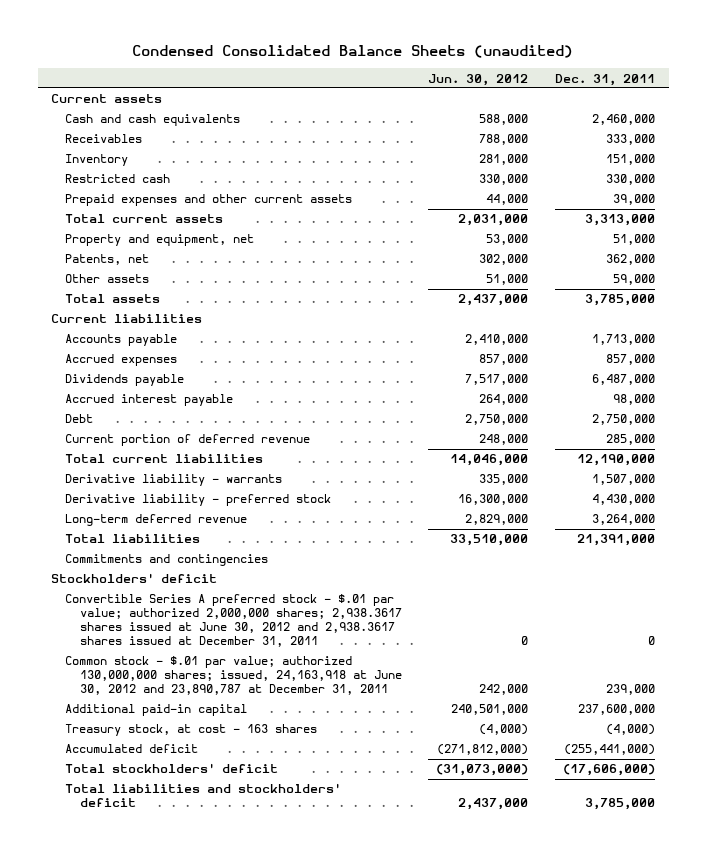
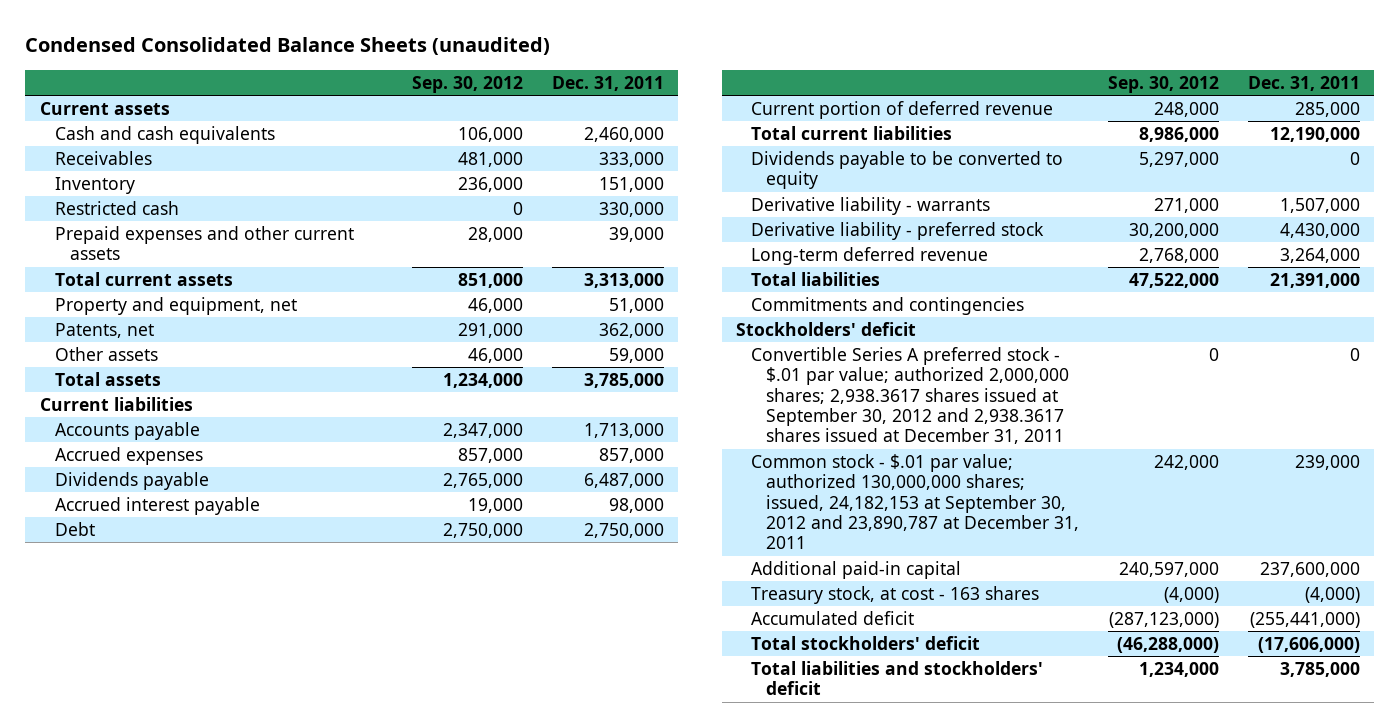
[428,73,529,86] Jun. 30, 2012 -> none
none -> [411,75,523,93] Sep. 30, 2012
none -> [750,150,1063,190] Dividends payable to be converted to equity
[65,594,402,648] Convertible Series A preferred stock - $.01 par value; authorized 2,000,000 shares; 2,938.3617 shares issued at June 30, 2012 and 2,938.3617 shares issued at December 31, 2011 -> [750,346,1069,445] Convertible Series A preferred stock - $.01 par value; authorized 2,000,000 shares; 2,938.3617 shares issued at September 30, 2012 and 2,938.3617 shares issued at December 31, 2011
[65,656,402,696] Common stock - $.01 par value; authorized 130,000,000 shares; issued, 24,163,918 at June 30, 2012 and 23,890,787 at December 31, 2011 -> [750,453,1079,550] Common stock - $.01 par value; authorized 130,000,000 shares; issued, 24,182,153 at September 30, 2012 and 23,890,787 at December 31, 2011

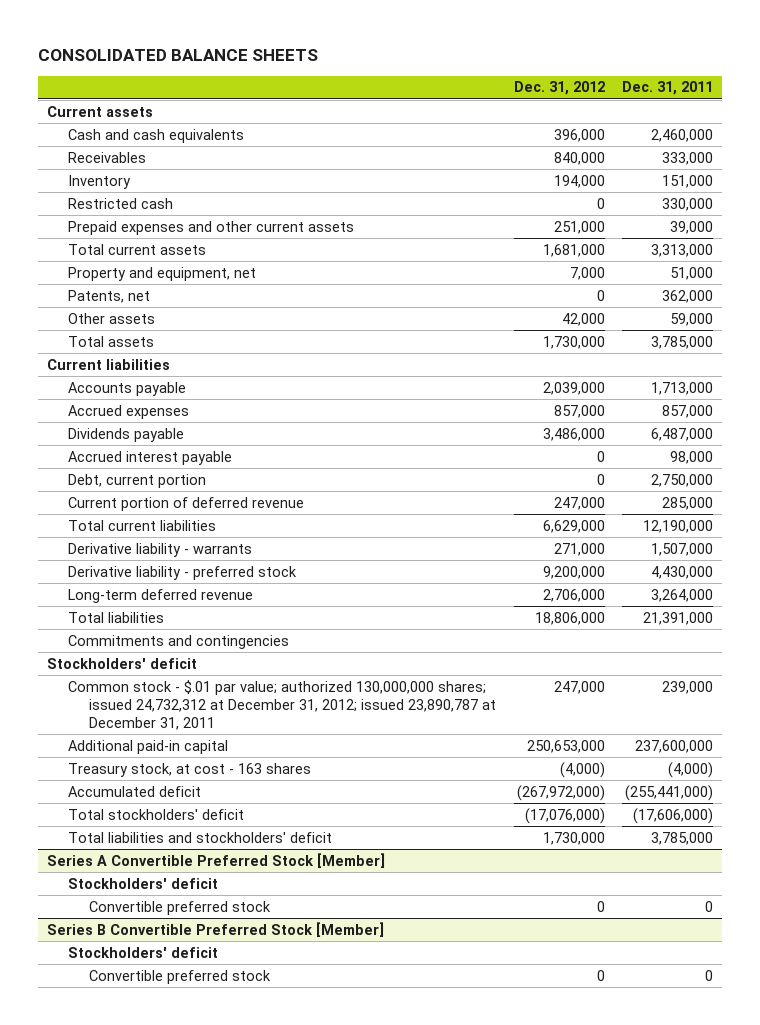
[25,37,551,56] Condensed Consolidated Balance Sheets (unaudited) -> [38,49,319,62] CONSOLIDATED BALANCE SHEETS
[411,75,523,93] Sep. 30, 2012 -> none
none -> [513,81,605,96] Dec. 31, 2012
[54,521,95,536] Debt -> [68,473,207,488] Debt, current portion
[750,150,1063,190] Dividends payable to be converted to equity -> none
[750,346,1069,445] Convertible Series A preferred stock - $.01 par value; authorized 2,000,000 shares; 2,938.3617 shares issued at September 30, 2012 and 2,938.3617 shares issued at December 31, 2011 -> none
[750,453,1079,550] Common stock - $.01 par value; authorized 130,000,000 shares; issued, 24,182,153 at September 30, 2012 and 23,890,787 at December 31, 2011 -> [68,679,497,730] Common stock - $.01 par value; authorized 130,000,000 shares; issued 24,732,312 at December 31, 2012; issued 23,890,787 at December 31, 2011
none -> [47,852,386,868] Series A Convertible Preferred Stock [Member]
none -> [68,877,219,889] Stockholders' deficit
none -> [89,900,272,915] Convertible preferred stock
none -> [47,921,385,937] Series B Convertible Preferred Stock [Member]
none -> [68,946,219,958] Stockholders' deficit
none -> [89,969,272,984] Convertible preferred stock

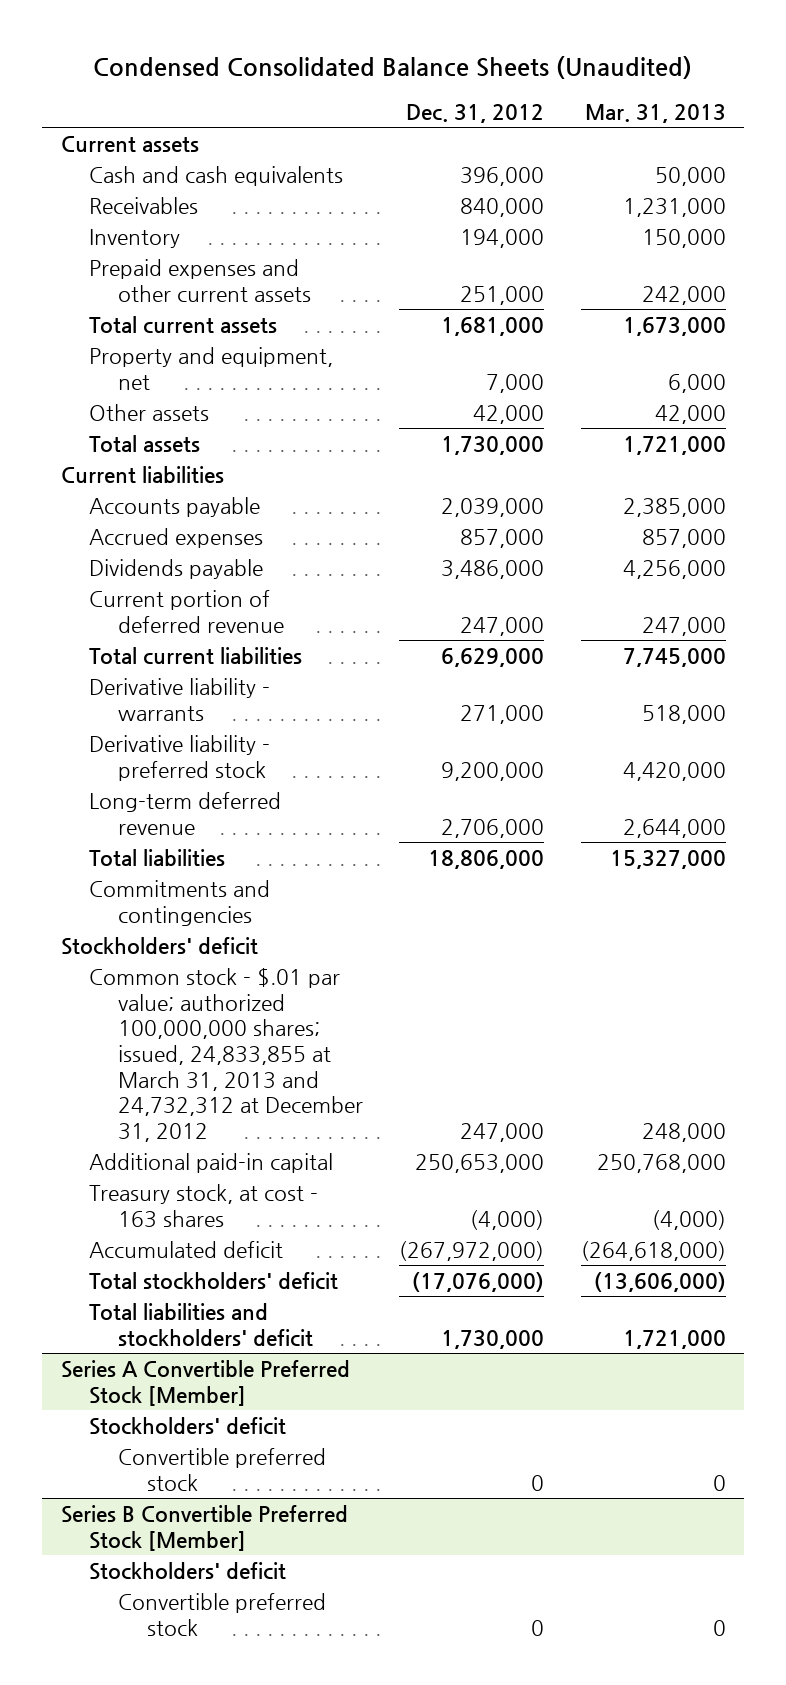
[38,49,319,62] CONSOLIDATED BALANCE SHEETS -> [93,56,693,80] Condensed Consolidated Balance Sheets (Unaudited)
[622,81,714,96] Dec. 31, 2011 -> none
none -> [584,103,726,123] Mar. 31, 2013
[68,197,174,209] Restricted cash -> none
[68,289,151,303] Patents, net -> none
[68,450,233,465] Accrued interest payable -> none
[68,473,207,488] Debt, current portion -> none
[68,679,497,730] Common stock - $.01 par value; authorized 130,000,000 shares; issued 24,732,312 at December 31, 2012; issued 23,890,787 at December 31, 2011 -> [89,967,363,1143] Common stock - $.01 par value; authorized 100,000,000 shares; issued, 24,833,855 at March 31, 2013 and 24,732,312 at December 31, 2012

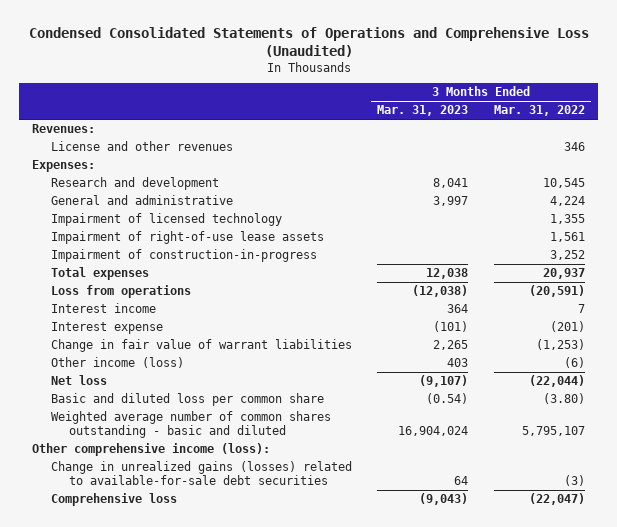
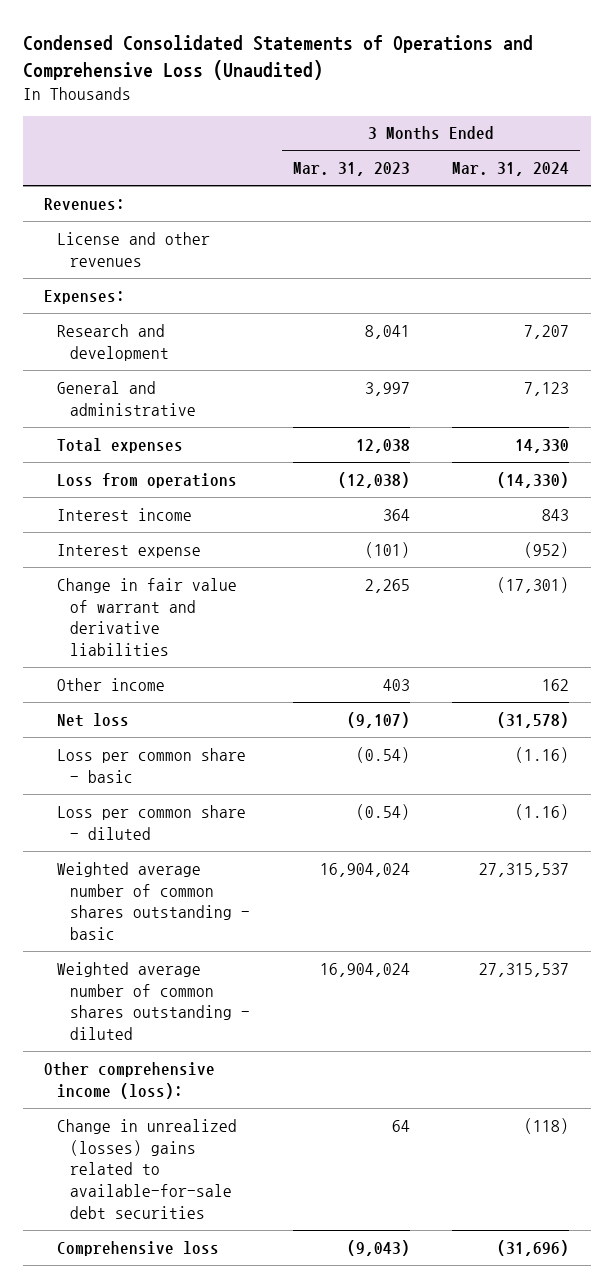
[494,105,586,117] Mar. 31, 2022 -> none
none -> [452,162,570,177] Mar. 31, 2024
[50,213,282,227] Impairment of licensed technology -> none
[50,231,324,245] Impairment of right-of-use lease assets -> none
[50,249,317,263] Impairment of construction-in-progress -> none
[50,339,352,353] Change in fair value of warrant liabilities -> [57,577,238,656] Change in fair value of warrant and derivative liabilities
[50,357,184,369] Other income (loss) -> [57,677,166,691] Other income
[50,393,324,407] Basic and diluted loss per common share -> [57,747,247,783] Loss per common share - basic
none -> [57,804,247,840] Loss per common share - diluted
[50,411,331,439] Weighted average number of common shares outstanding - basic and diluted -> [57,861,251,940] Weighted average number of common shares outstanding - basic
none -> [57,961,251,1040] Weighted average number of common shares outstanding - diluted
[50,461,352,486] Change in unrealized gains (losses) related to available-for-sale debt securities -> [57,1118,238,1219] Change in unrealized (losses) gains related to available-for-sale debt securities

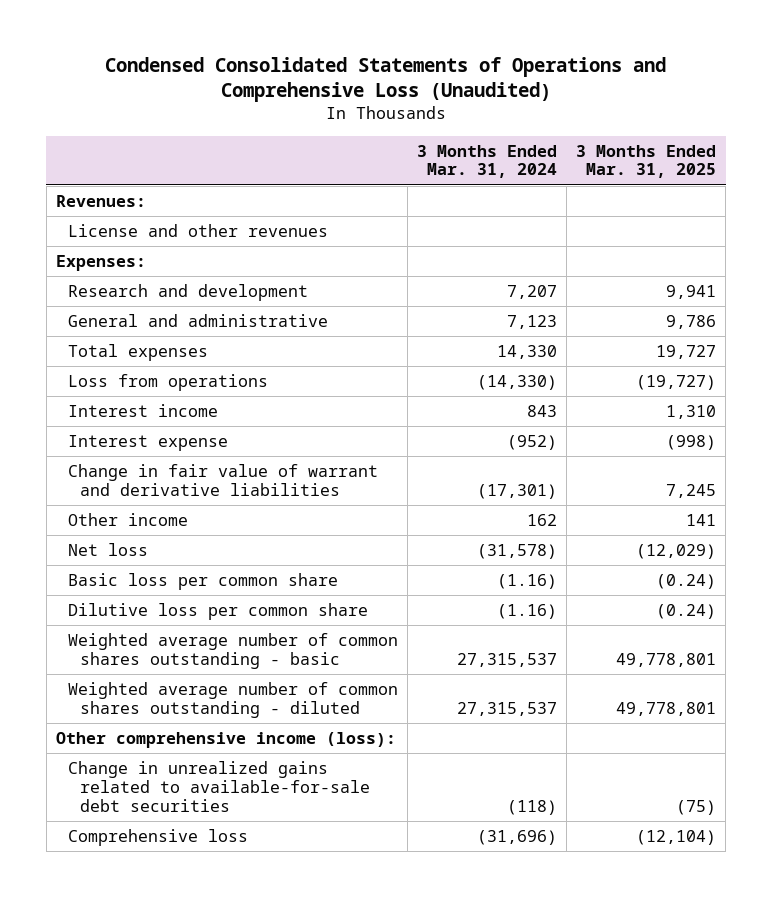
[292,162,410,177] Mar. 31, 2023 -> none
none -> [576,144,717,179] 3 Months Ended Mar. 31, 2025
[57,747,247,783] Loss per common share - basic -> [68,573,339,591] Basic loss per common share
[57,804,247,840] Loss per common share - diluted -> [68,603,369,621] Dilutive loss per common share
[57,1118,238,1219] Change in unrealized (losses) gains related to available-for-sale debt securities -> [68,761,371,812] Change in unrealized gains related to available-for-sale debt securities

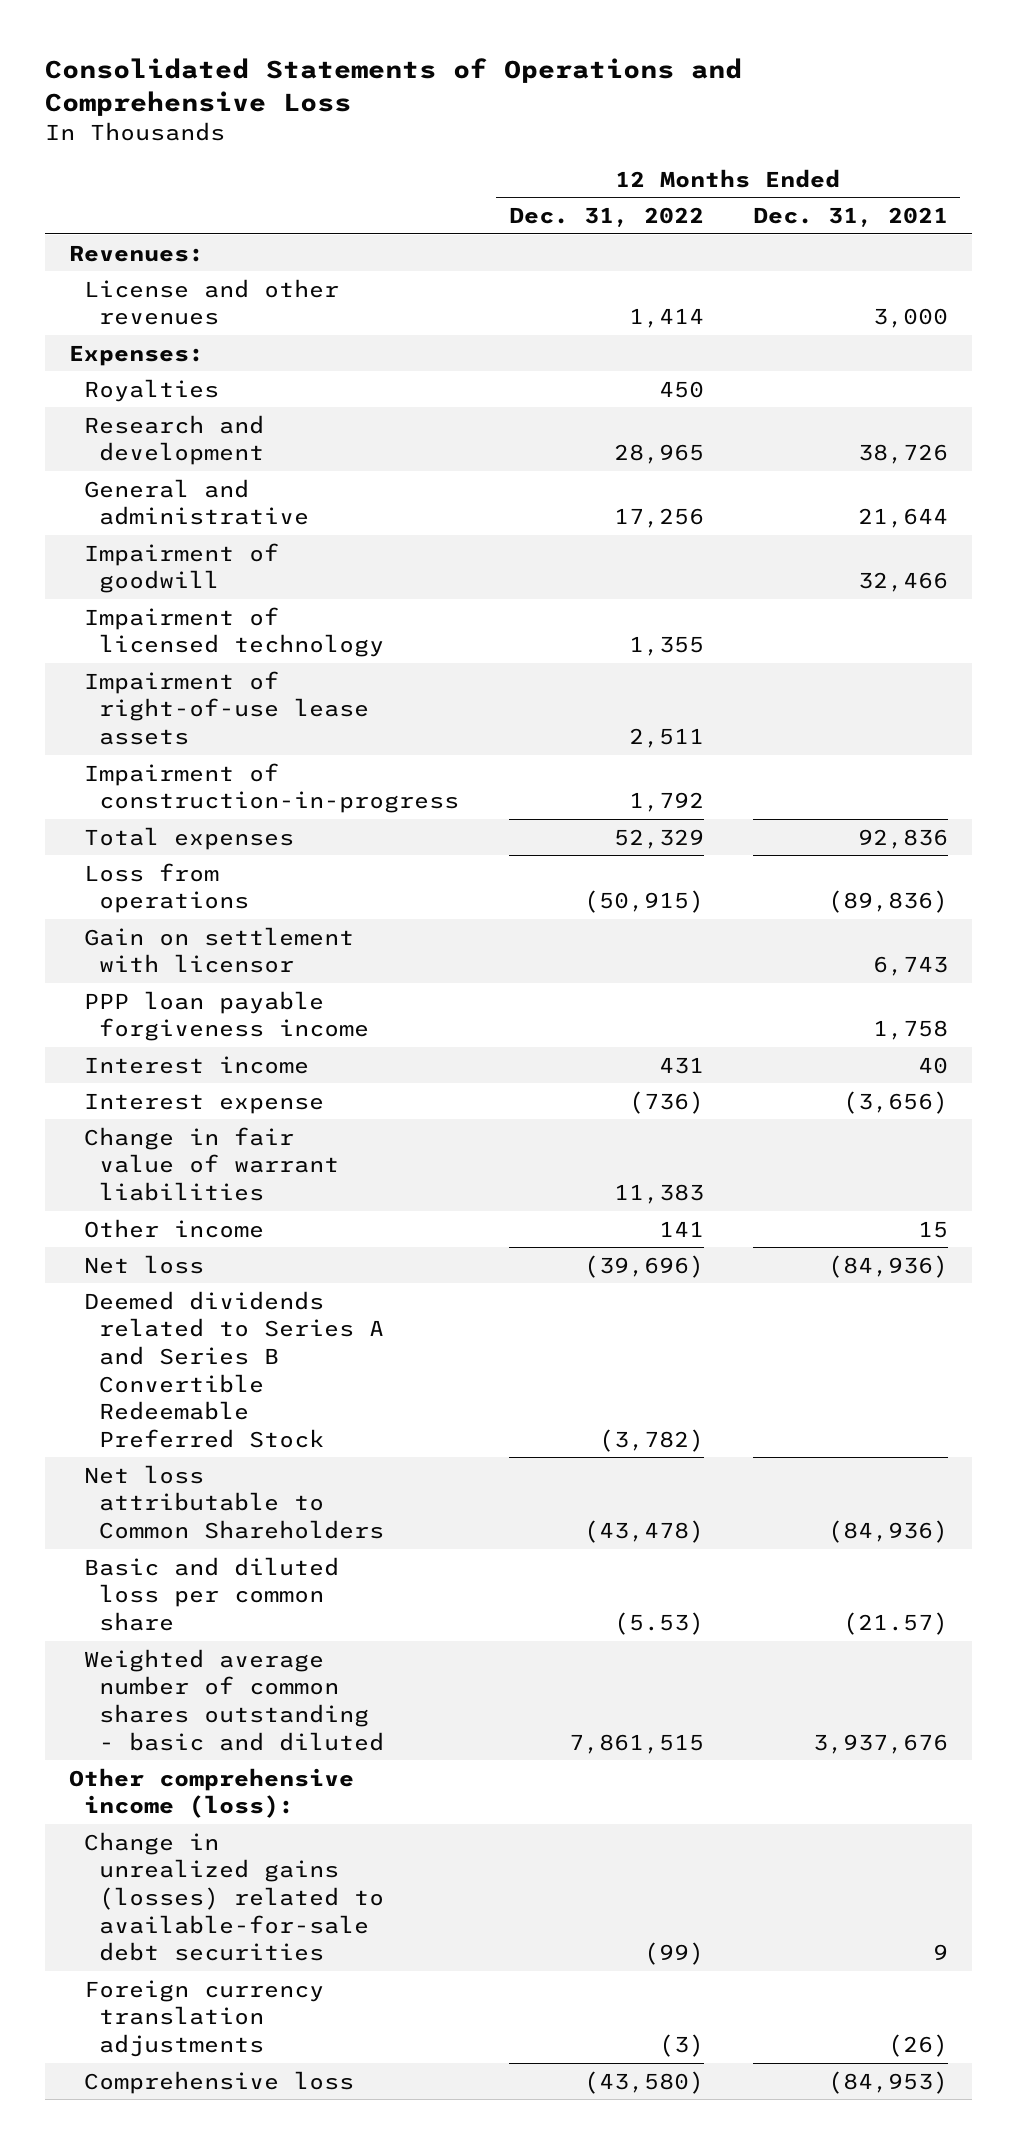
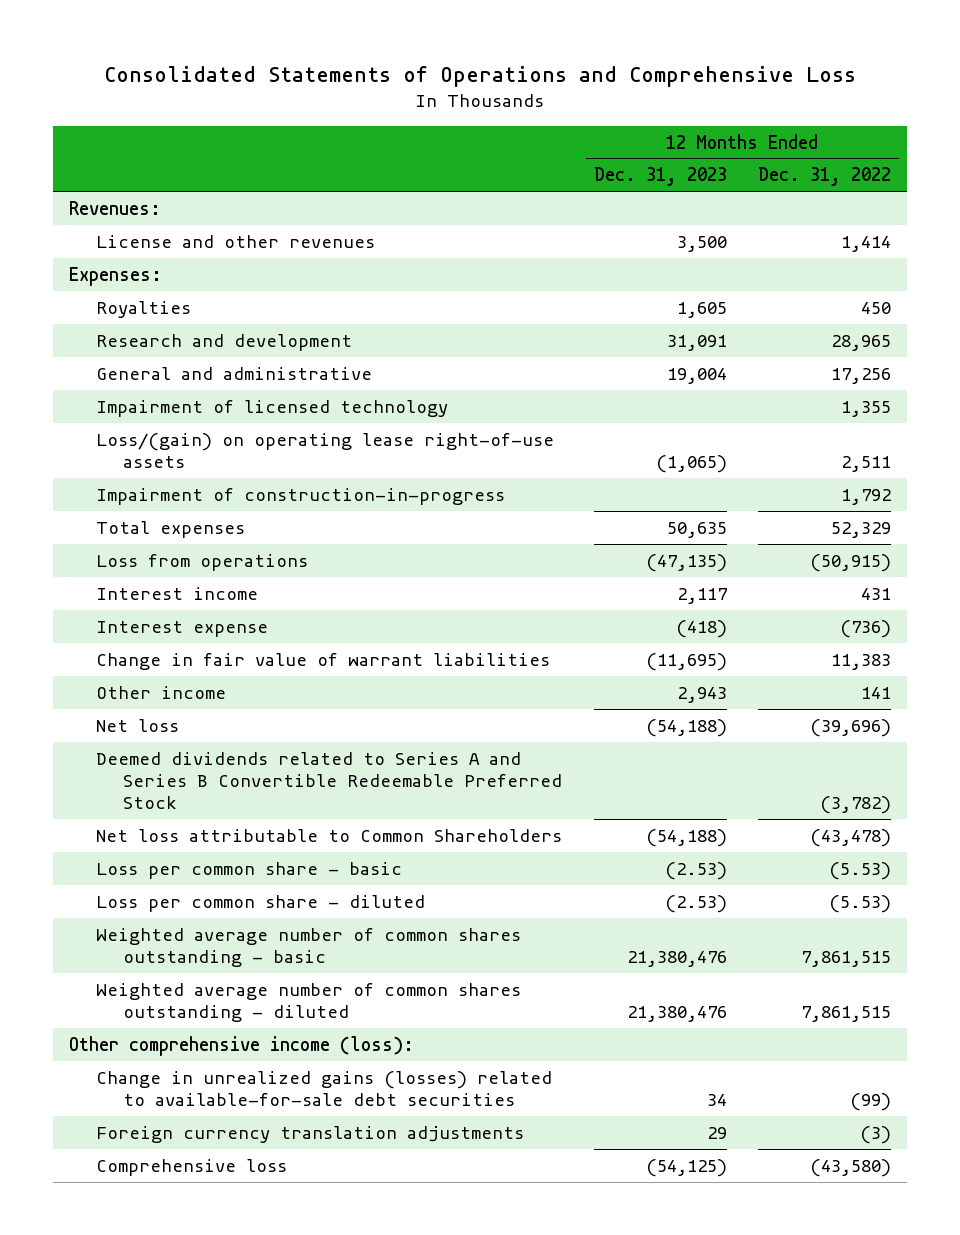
[752,207,948,228] Dec. 31, 2021 -> none
none -> [593,167,727,187] Dec. 31, 2023
[84,542,280,594] Impairment of goodwill -> none
[84,670,370,745] Impairment of right-of-use lease assets -> [95,432,554,468] Loss/(gain) on operating lease right-of-use assets
[84,926,355,974] Gain on settlement with licensor -> none
[84,990,370,1042] PPP loan payable forgiveness income -> none
[84,1556,340,1631] Basic and diluted loss per common share -> [95,861,402,879] Loss per common share - basic
none -> [95,894,425,912] Loss per common share - diluted
[84,1648,385,1751] Weighted average number of common shares outstanding - basic and diluted -> [95,927,521,967] Weighted average number of common shares outstanding - basic
none -> [95,982,521,1022] Weighted average number of common shares outstanding - diluted

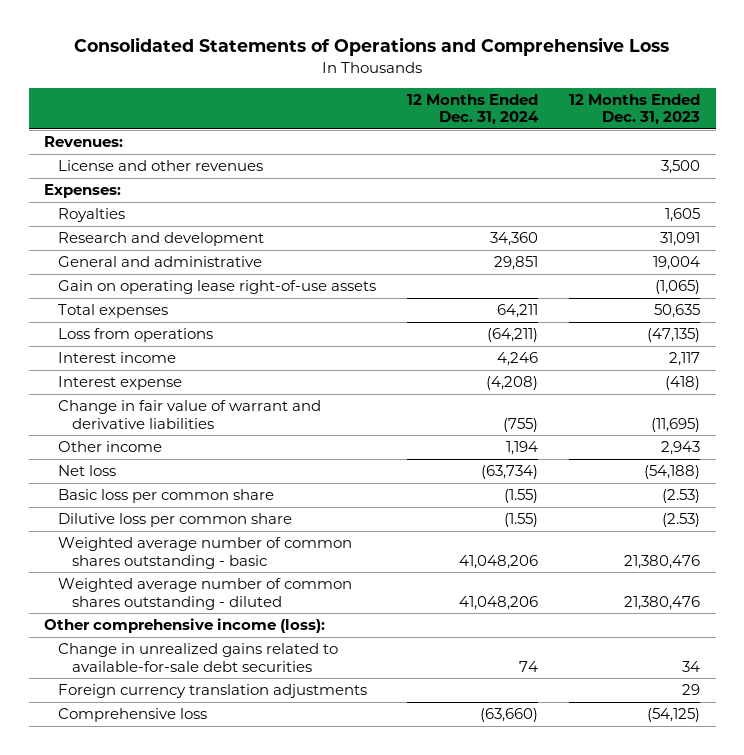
[758,167,892,187] Dec. 31, 2022 -> none
none -> [407,93,540,126] 12 Months Ended Dec. 31, 2024
[95,399,448,417] Impairment of licensed technology -> none
[95,487,505,505] Impairment of construction-in-progress -> none
[95,432,554,468] Loss/(gain) on operating lease right-of-use assets -> [58,280,377,295] Gain on operating lease right-of-use assets
[95,652,550,670] Change in fair value of warrant liabilities -> [58,400,322,429] Change in fair value of warrant and derivative liabilities
[95,751,562,810] Deemed dividends related to Series A and Series B Convertible Redeemable Preferred Stock -> none
[95,828,562,842] Net loss attributable to Common Shareholders -> none
[95,861,402,879] Loss per common share - basic -> [58,489,275,504] Basic loss per common share
[95,894,425,912] Loss per common share - diluted -> [58,513,293,528] Dilutive loss per common share
[95,1070,552,1106] Change in unrealized gains (losses) related to available-for-sale debt securities -> [58,643,339,672] Change in unrealized gains related to available-for-sale debt securities

